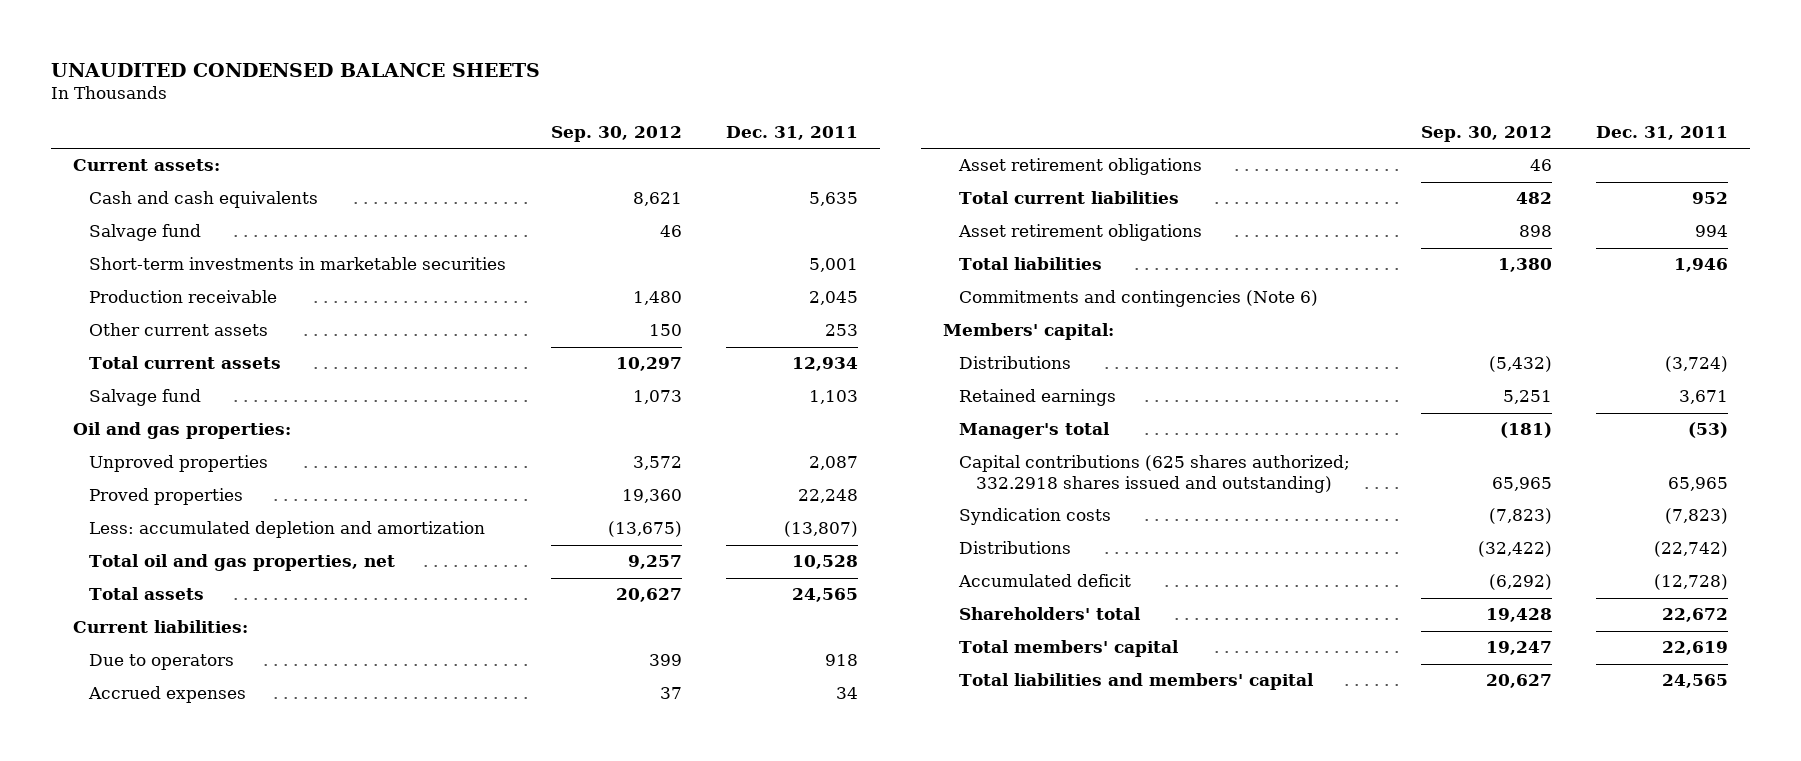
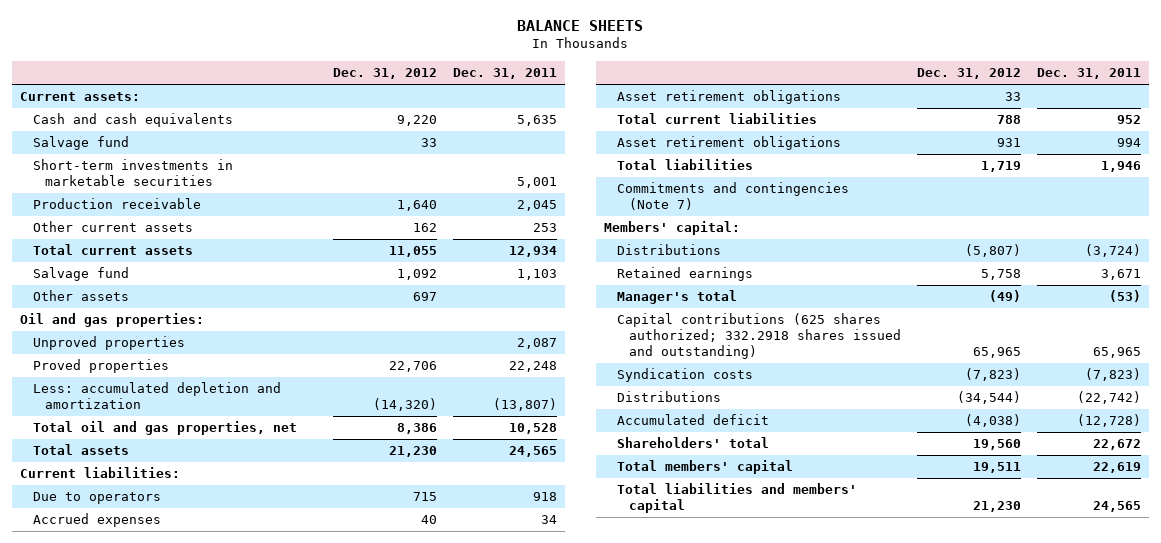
[51,62,541,77] UNAUDITED CONDENSED BALANCE SHEETS -> [517,20,644,32] BALANCE SHEETS
[550,125,682,142] Sep. 30, 2012 -> none
none -> [333,67,438,79] Dec. 31, 2012
none -> [32,290,129,302] Other assets
[959,290,1319,308] Commitments and contingencies (Note 6) -> [616,182,849,211] Commitments and contingencies (Note 7)

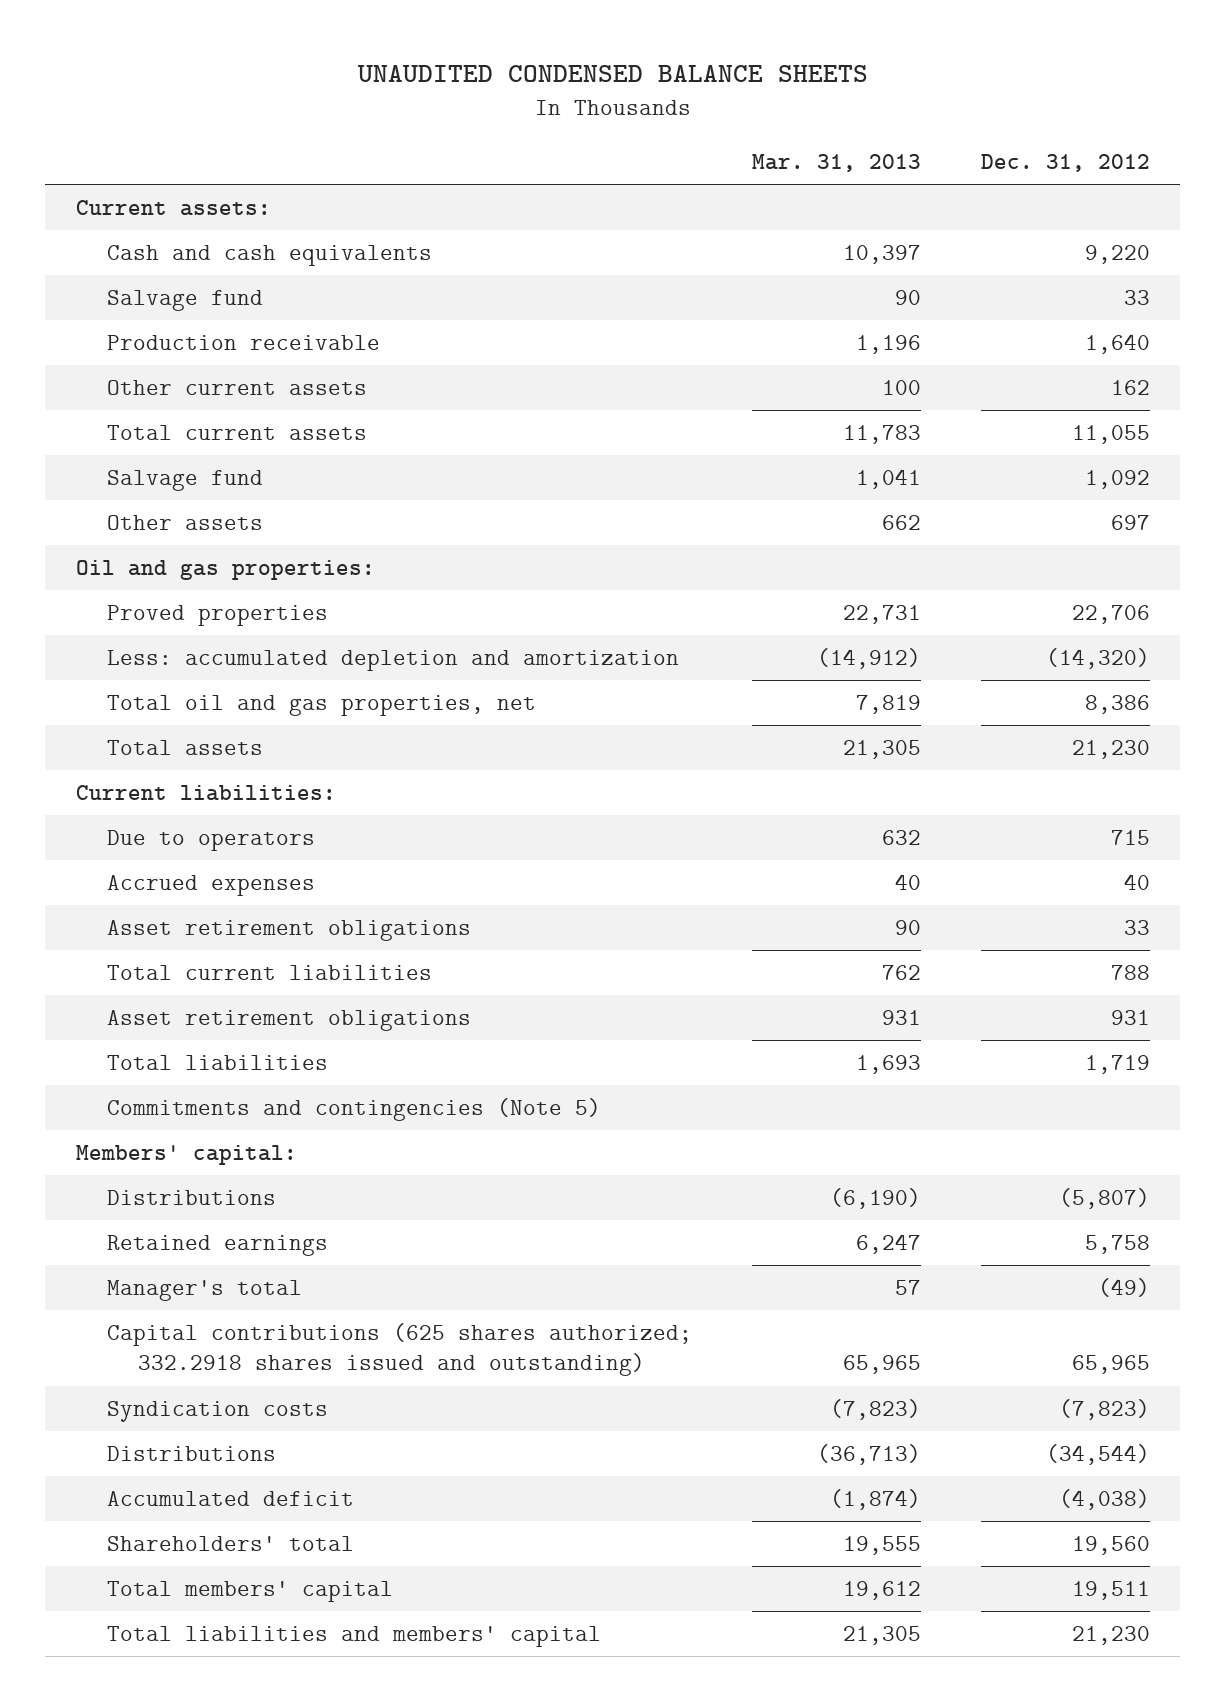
[517,20,644,32] BALANCE SHEETS -> [356,65,868,83] UNAUDITED CONDENSED BALANCE SHEETS
[452,67,557,79] Dec. 31, 2011 -> none
none -> [751,153,921,172] Mar. 31, 2013
[32,159,233,187] Short-term investments in marketable securities -> none
[32,336,185,351] Unproved properties -> none
[616,182,849,211] Commitments and contingencies (Note 7) -> [106,1098,601,1122] Commitments and contingencies (Note 5)

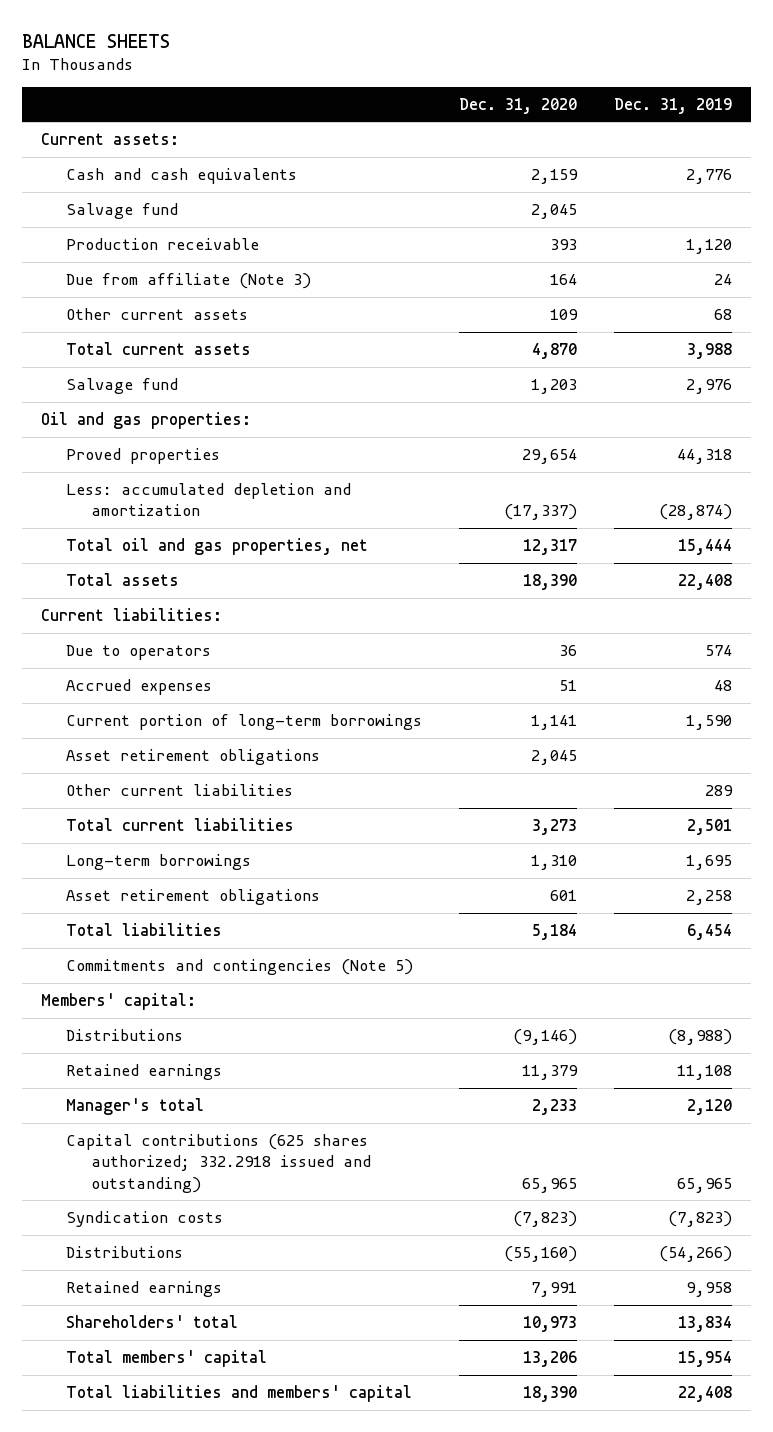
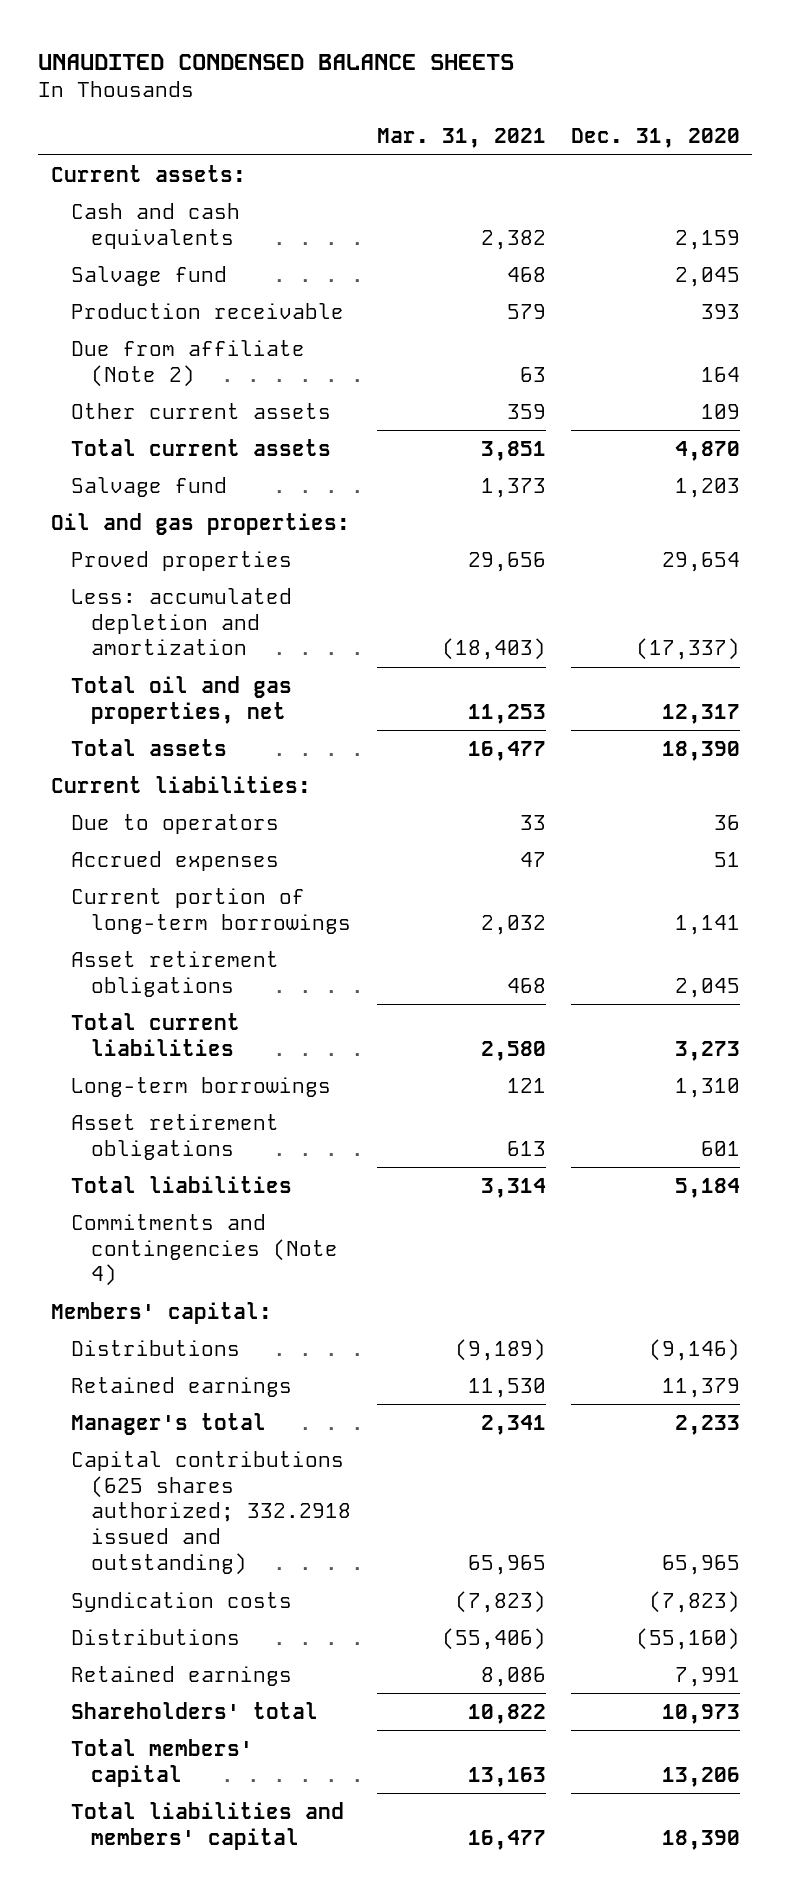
[22,33,171,48] BALANCE SHEETS -> [38,53,515,70] UNAUDITED CONDENSED BALANCE SHEETS
[614,97,733,114] Dec. 31, 2019 -> none
none -> [376,128,546,149] Mar. 31, 2021
[65,272,311,289] Due from affiliate (Note 3) -> [71,339,306,387] Due from affiliate (Note 2)
[65,783,293,796] Other current liabilities -> none
[65,958,413,975] Commitments and contingencies (Note 5) -> [71,1213,339,1287] Commitments and contingencies (Note 4)

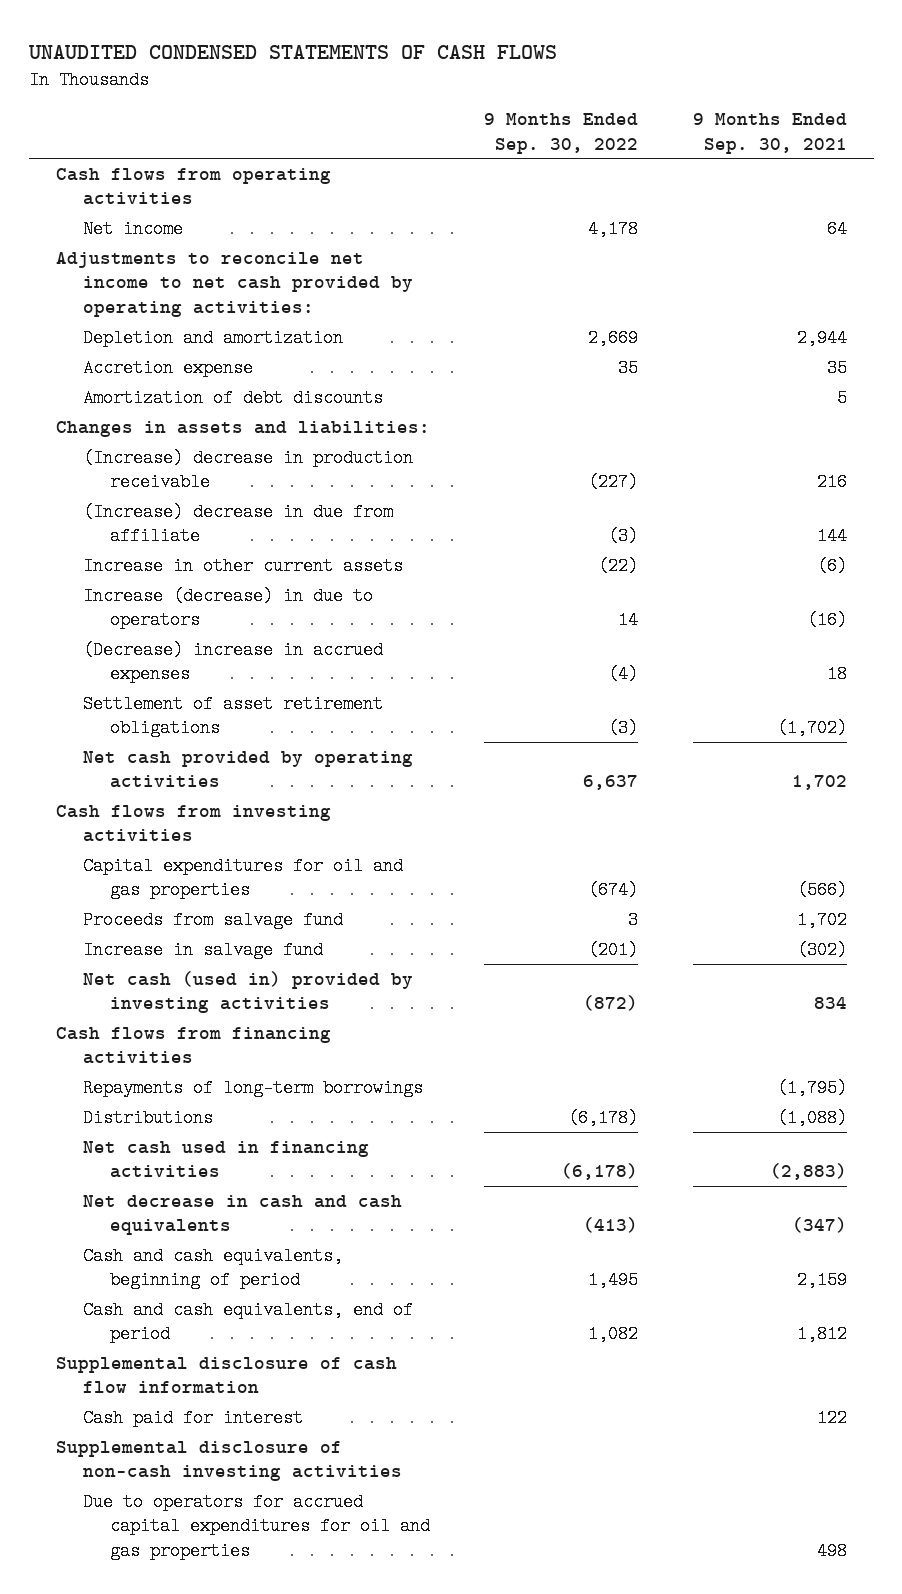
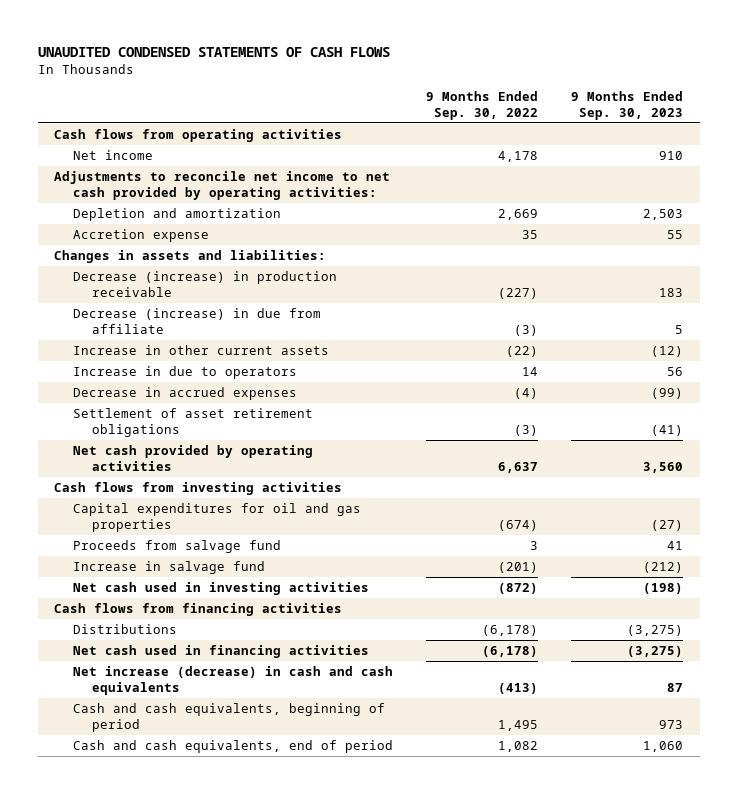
[692,113,847,154] 9 Months Ended Sep. 30, 2021 -> none
none -> [571,91,684,120] 9 Months Ended Sep. 30, 2023
[83,388,384,407] Amortization of debt discounts -> none
[83,448,414,492] (Increase) decrease in production receivable -> [73,271,338,297] Decrease (increase) in production receivable
[83,502,394,546] (Increase) decrease in due from affiliate -> [73,308,322,334] Decrease (increase) in due from affiliate
[83,586,374,630] Increase (decrease) in due to operators -> [73,366,298,380] Increase in due to operators
[83,640,384,684] (Decrease) increase in accrued expenses -> [73,387,298,401] Decrease in accrued expenses
[83,970,414,1014] Net cash (used in) provided by investing activities -> [73,582,370,596] Net cash used in investing activities
[83,1078,424,1097] Repayments of long-term borrowings -> none
[83,1194,403,1236] Net decrease in cash and cash equivalents -> [73,666,394,695] Net increase (decrease) in cash and cash equivalents
[55,1356,397,1395] Supplemental disclosure of cash flow information -> none
[83,1408,304,1427] Cash paid for interest -> none
[55,1440,403,1482] Supplemental disclosure of non-cash investing activities -> none
[83,1492,431,1560] Due to operators for accrued capital expenditures for oil and gas properties -> none

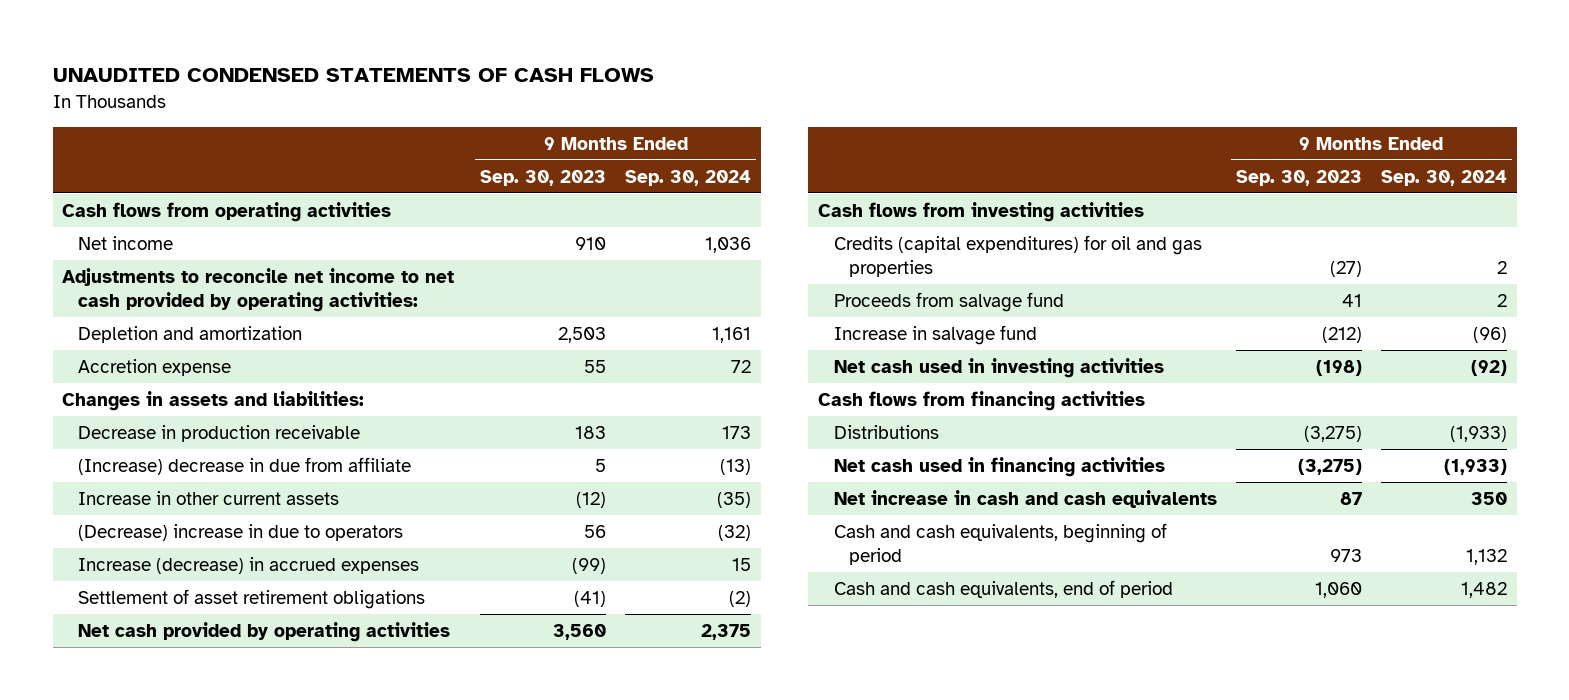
[426,91,539,120] 9 Months Ended Sep. 30, 2022 -> none
none -> [625,169,752,186] Sep. 30, 2024
[73,271,338,297] Decrease (increase) in production receivable -> [77,424,360,442] Decrease in production receivable
[73,308,322,334] Decrease (increase) in due from affiliate -> [77,456,411,475] (Increase) decrease in due from affiliate
[73,366,298,380] Increase in due to operators -> [77,523,403,541] (Decrease) increase in due to operators
[73,387,298,401] Decrease in accrued expenses -> [77,556,419,574] Increase (decrease) in accrued expenses
[73,503,362,532] Capital expenditures for oil and gas properties -> [833,234,1202,277] Credits (capital expenditures) for oil and gas properties
[73,666,394,695] Net increase (decrease) in cash and cash equivalents -> [833,489,1217,508] Net increase in cash and cash equivalents

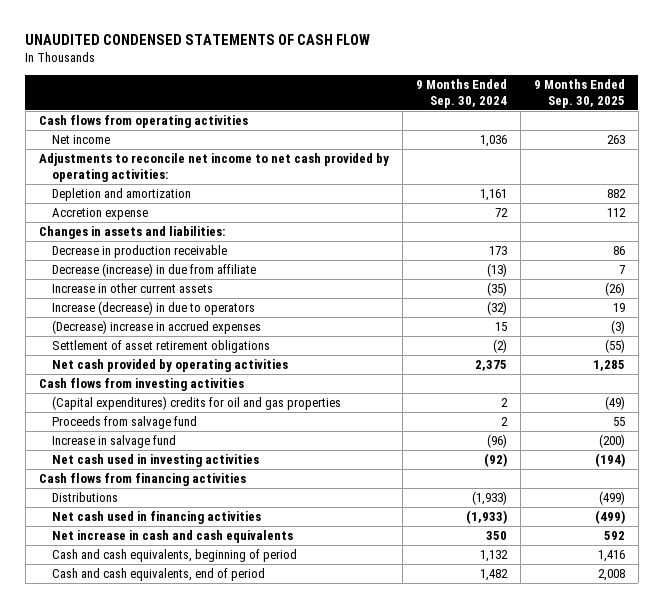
[52,68,654,83] UNAUDITED CONDENSED STATEMENTS OF CASH FLOWS -> [25,34,371,46] UNAUDITED CONDENSED STATEMENTS OF CASH FLOW
[480,169,607,186] Sep. 30, 2023 -> none
none -> [533,79,625,108] 9 Months Ended Sep. 30, 2025
[77,456,411,475] (Increase) decrease in due from affiliate -> [52,263,257,278] Decrease (increase) in due from affiliate
[77,523,403,541] (Decrease) increase in due to operators -> [52,301,256,316] Increase (decrease) in due to operators
[77,556,419,574] Increase (decrease) in accrued expenses -> [52,320,262,335] (Decrease) increase in accrued expenses
[833,234,1202,277] Credits (capital expenditures) for oil and gas properties -> [52,396,342,411] (Capital expenditures) credits for oil and gas properties

